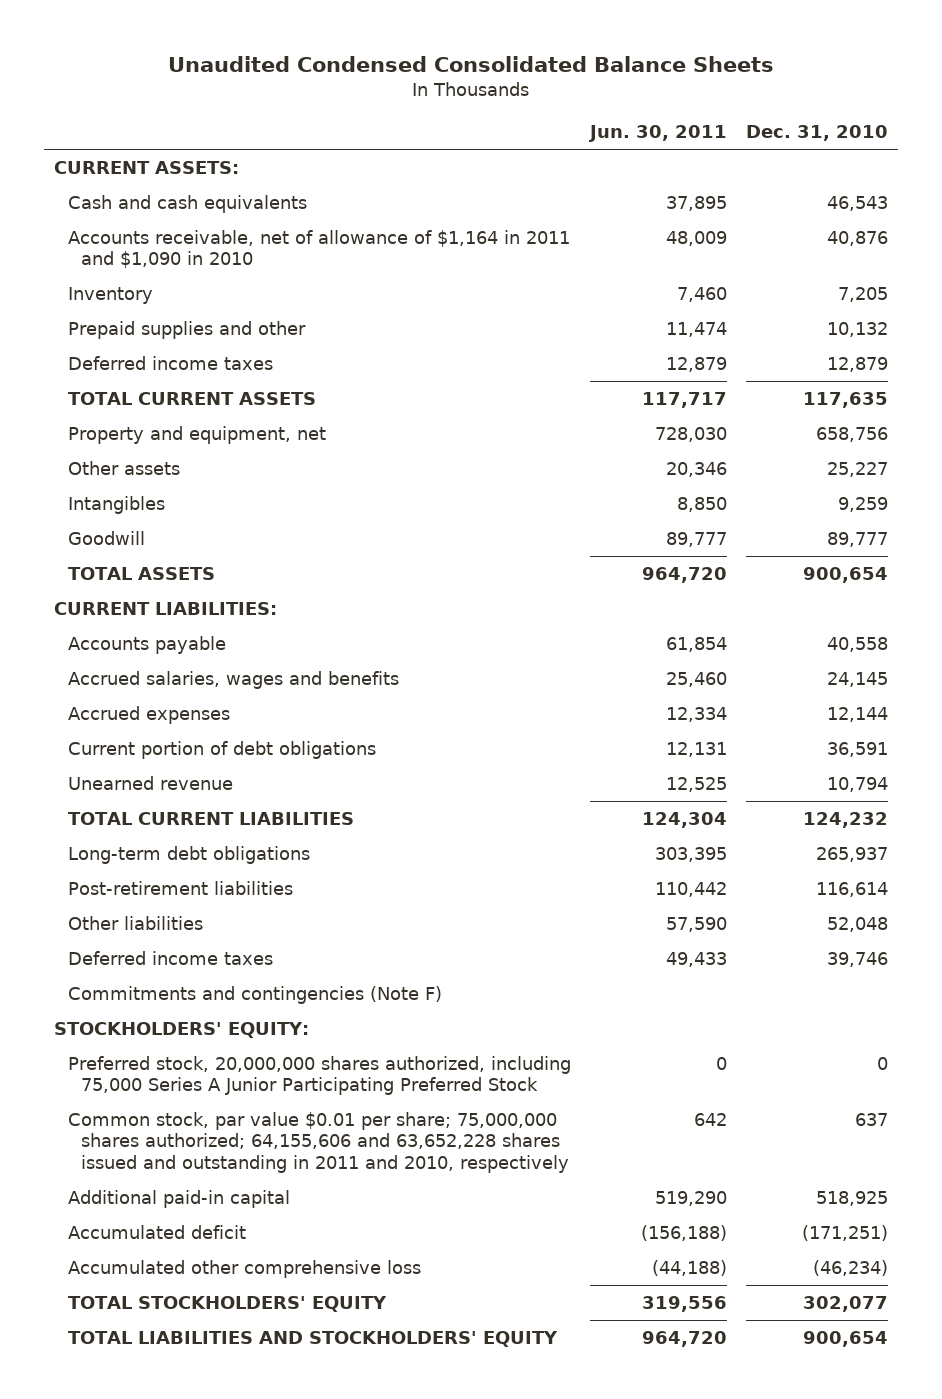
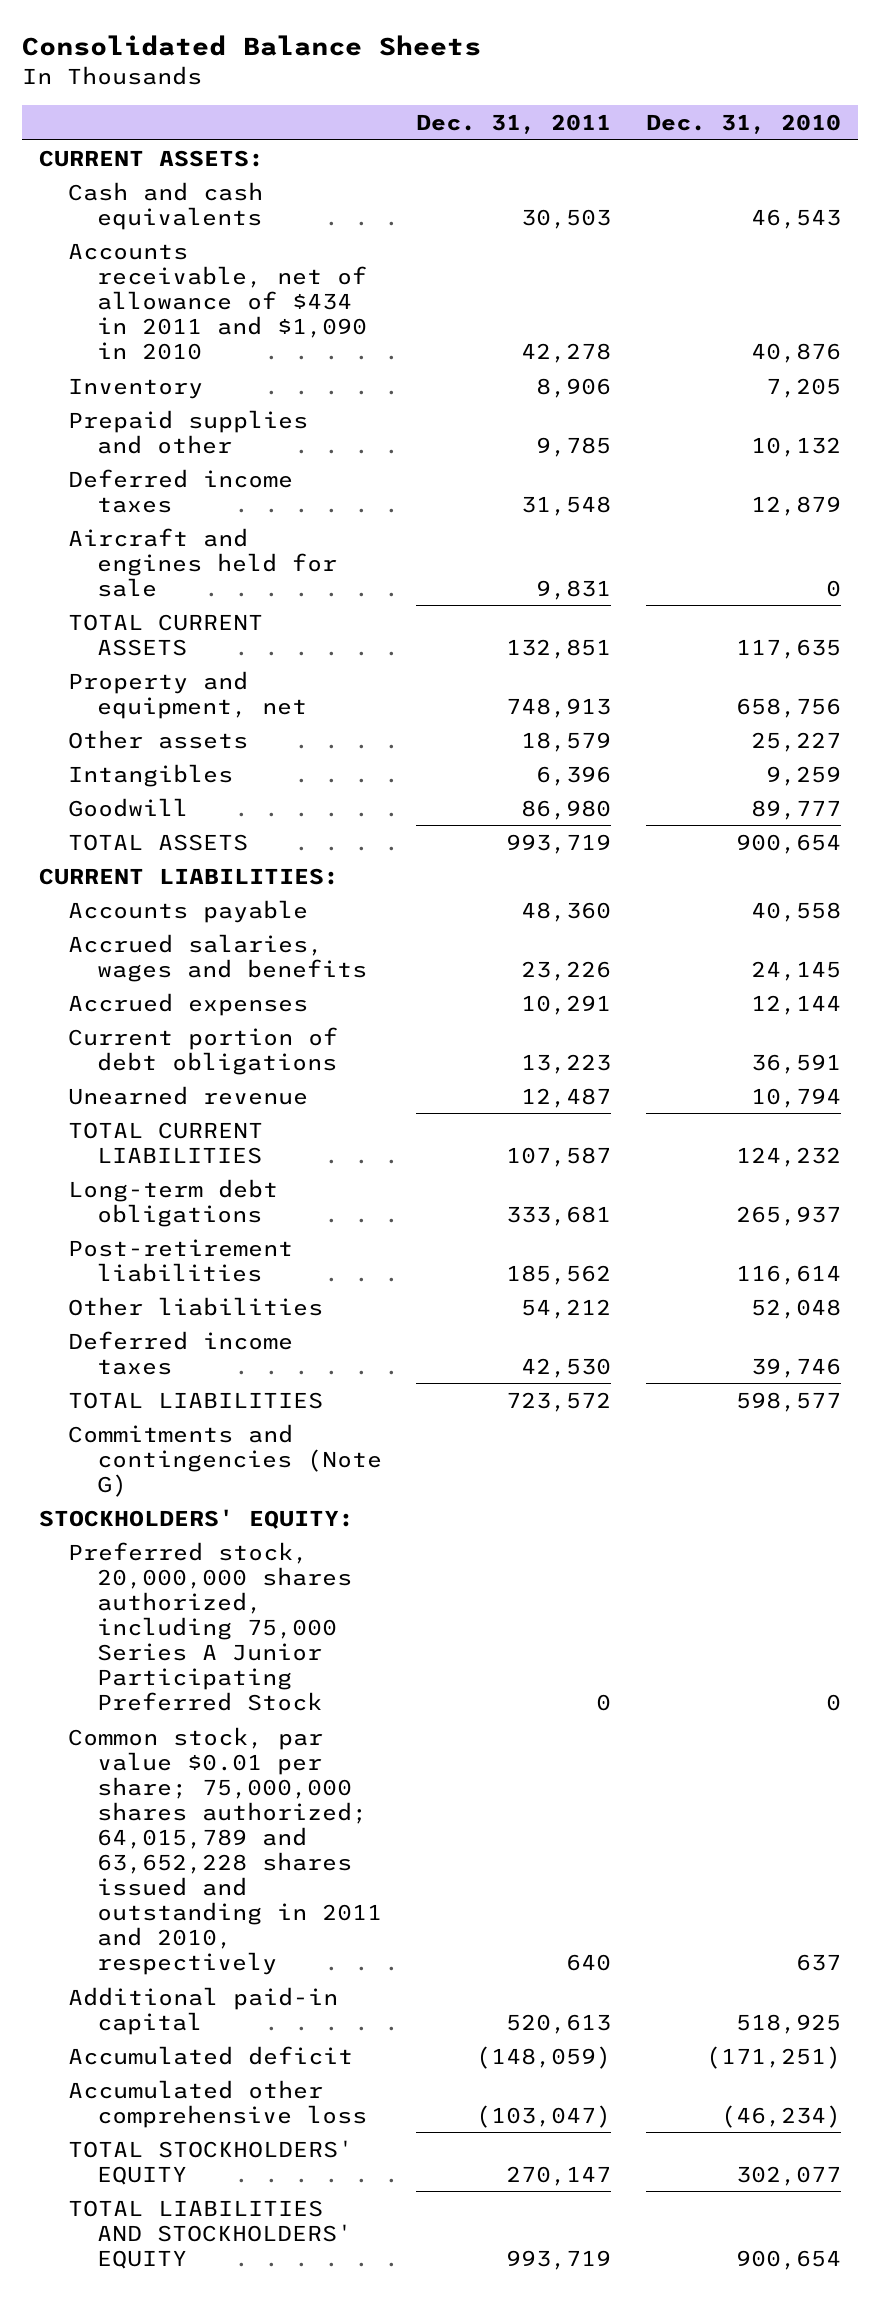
[168,56,775,73] Unaudited Condensed Consolidated Balance Sheets -> [21,35,481,57] Consolidated Balance Sheets
[588,125,728,143] Jun. 30, 2011 -> none
none -> [416,114,612,135] Dec. 31, 2011
[67,230,570,269] Accounts receivable, net of allowance of $1,164 in 2011 and $1,090 in 2010 -> [68,242,368,360] Accounts receivable, net of allowance of $434 in 2011 and $1,090 in 2010
none -> [68,527,338,597] Aircraft and engines held for sale
none -> [68,1391,324,1409] TOTAL LIABILITIES
[67,986,442,1005] Commitments and contingencies (Note F) -> [68,1423,383,1497] Commitments and contingencies (Note G)
[67,1112,570,1173] Common stock, par value $0.01 per share; 75,000,000 shares authorized; 64,155,606 and 63,652,228 shares issued and outstanding in 2011 and 2010, respectively -> [68,1726,383,1976] Common stock, par value $0.01 per share; 75,000,000 shares authorized; 64,015,789 and 63,652,228 shares issued and outstanding in 2011 and 2010, respectively

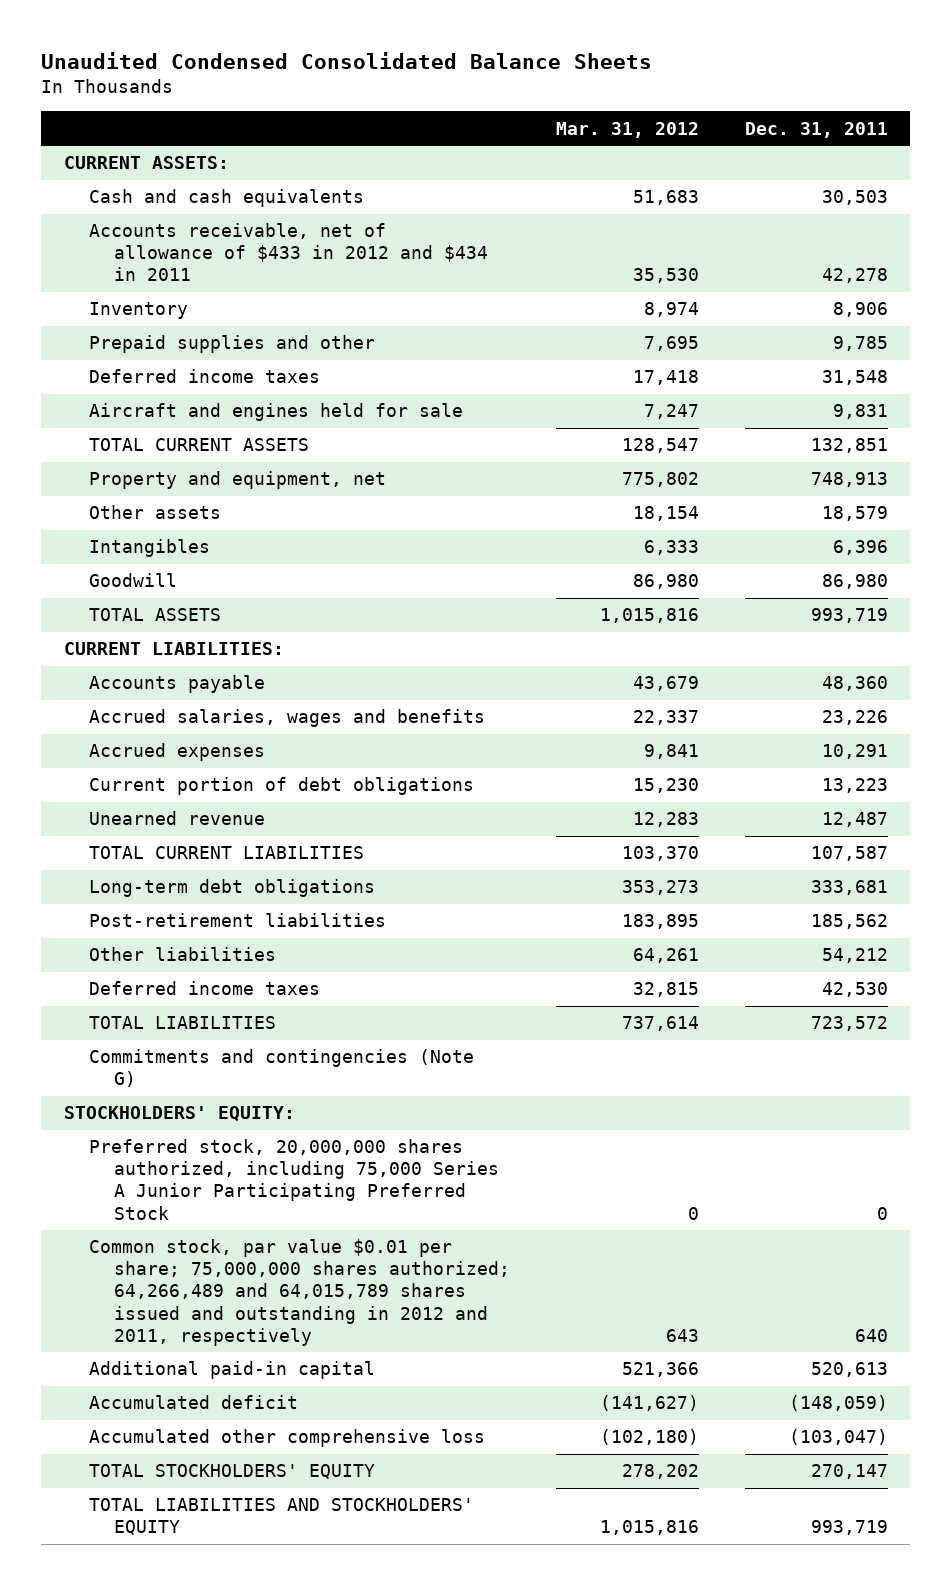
[21,35,481,57] Consolidated Balance Sheets -> [41,52,653,70] Unaudited Condensed Consolidated Balance Sheets
[645,114,841,135] Dec. 31, 2010 -> none
none -> [555,121,699,138] Mar. 31, 2012
[68,242,368,360] Accounts receivable, net of allowance of $434 in 2011 and $1,090 in 2010 -> [89,223,489,282] Accounts receivable, net of allowance of $433 in 2012 and $434 in 2011
[68,1726,383,1976] Common stock, par value $0.01 per share; 75,000,000 shares authorized; 64,015,789 and 63,652,228 shares issued and outstanding in 2011 and 2010, respectively -> [89,1239,511,1346] Common stock, par value $0.01 per share; 75,000,000 shares authorized; 64,266,489 and 64,015,789 shares issued and outstanding in 2012 and 2011, respectively

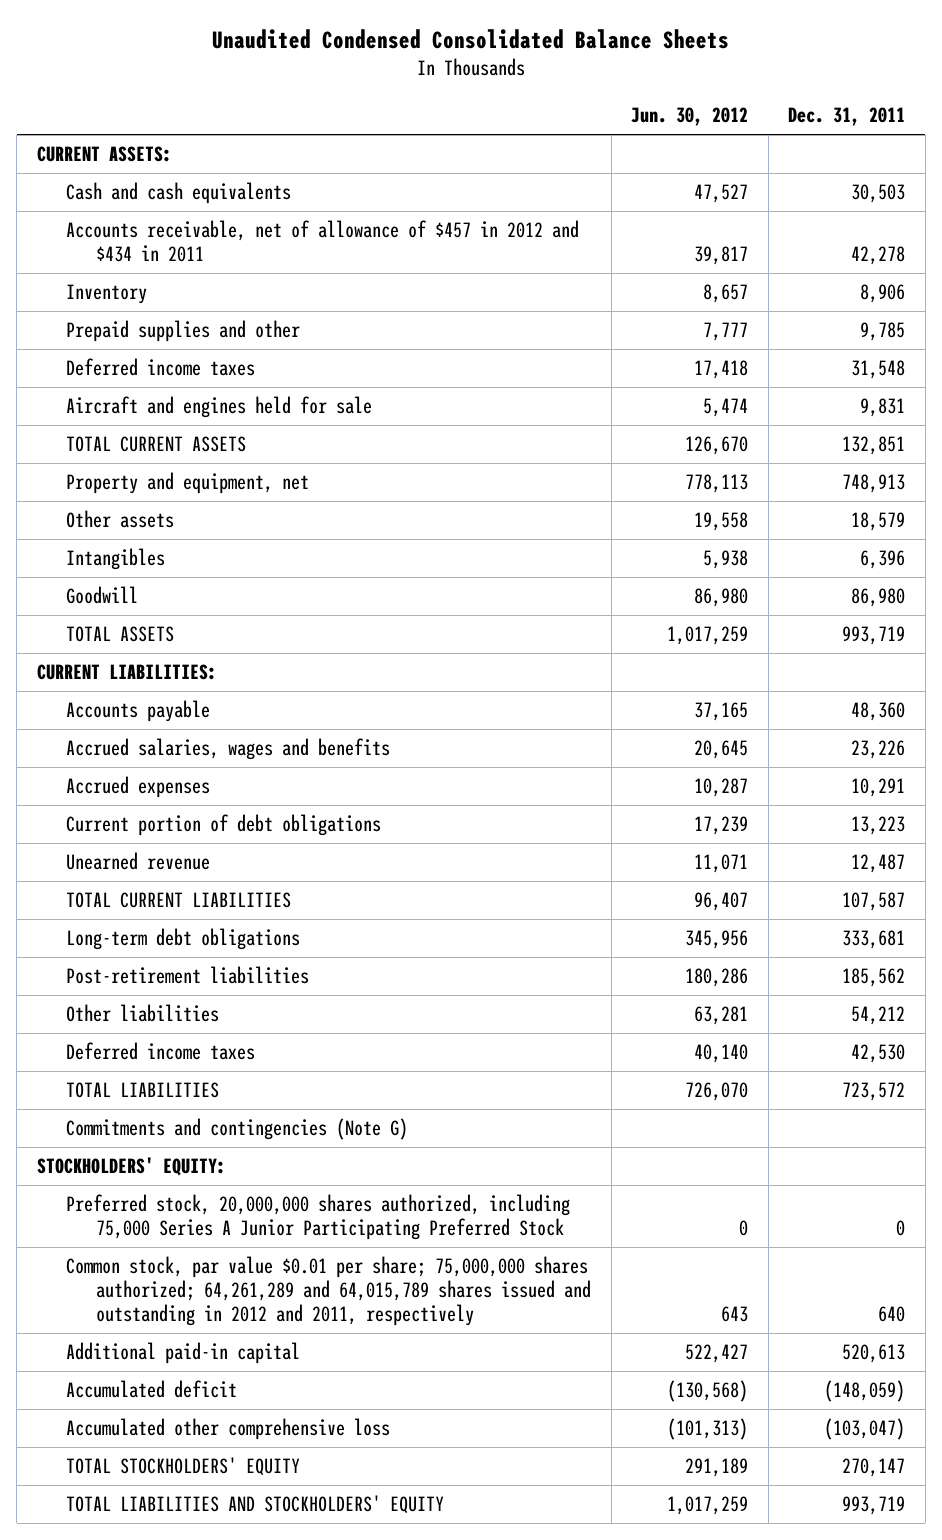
[555,121,699,138] Mar. 31, 2012 -> none
none -> [631,107,749,127] Jun. 30, 2012
[89,223,489,282] Accounts receivable, net of allowance of $433 in 2012 and $434 in 2011 -> [66,220,580,263] Accounts receivable, net of allowance of $457 in 2012 and $434 in 2011
[89,1239,511,1346] Common stock, par value $0.01 per share; 75,000,000 shares authorized; 64,266,489 and 64,015,789 shares issued and outstanding in 2012 and 2011, respectively -> [66,1256,592,1326] Common stock, par value $0.01 per share; 75,000,000 shares authorized; 64,261,289 and 64,015,789 shares issued and outstanding in 2012 and 2011, respectively

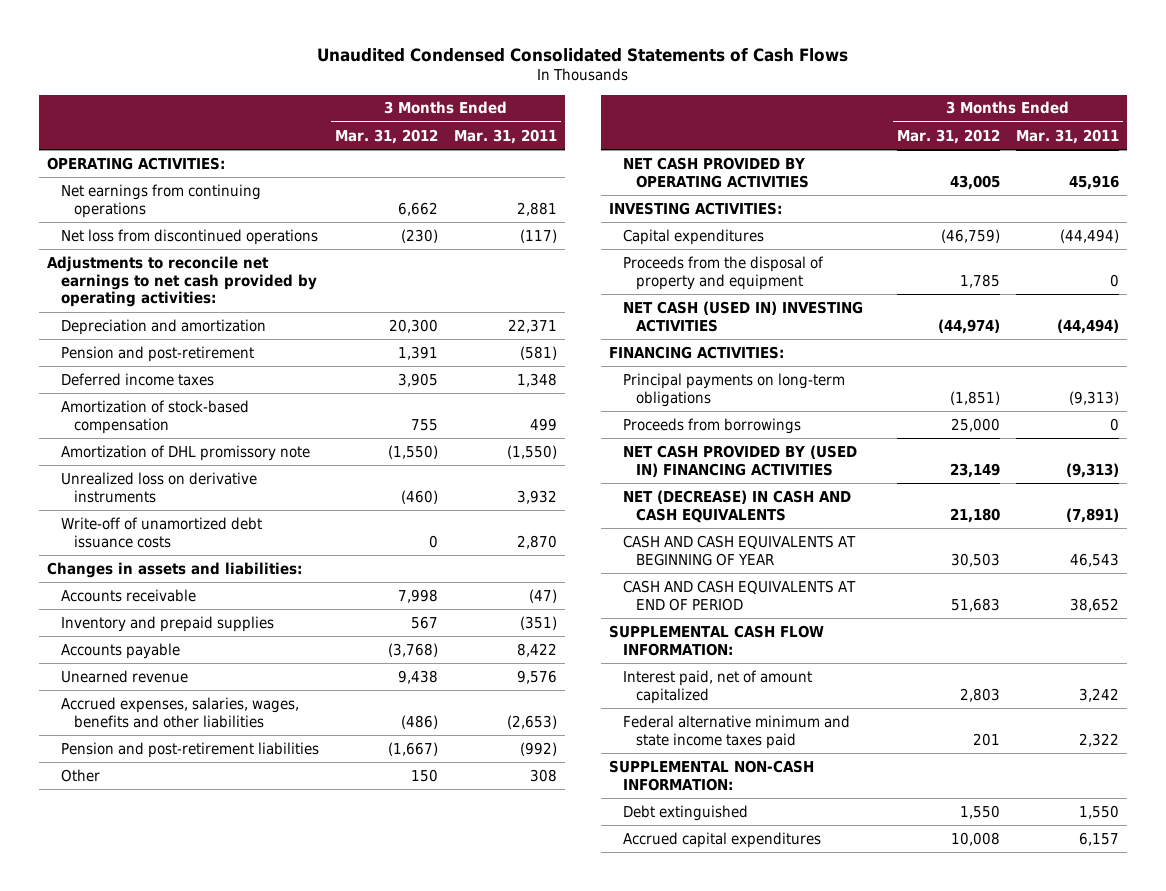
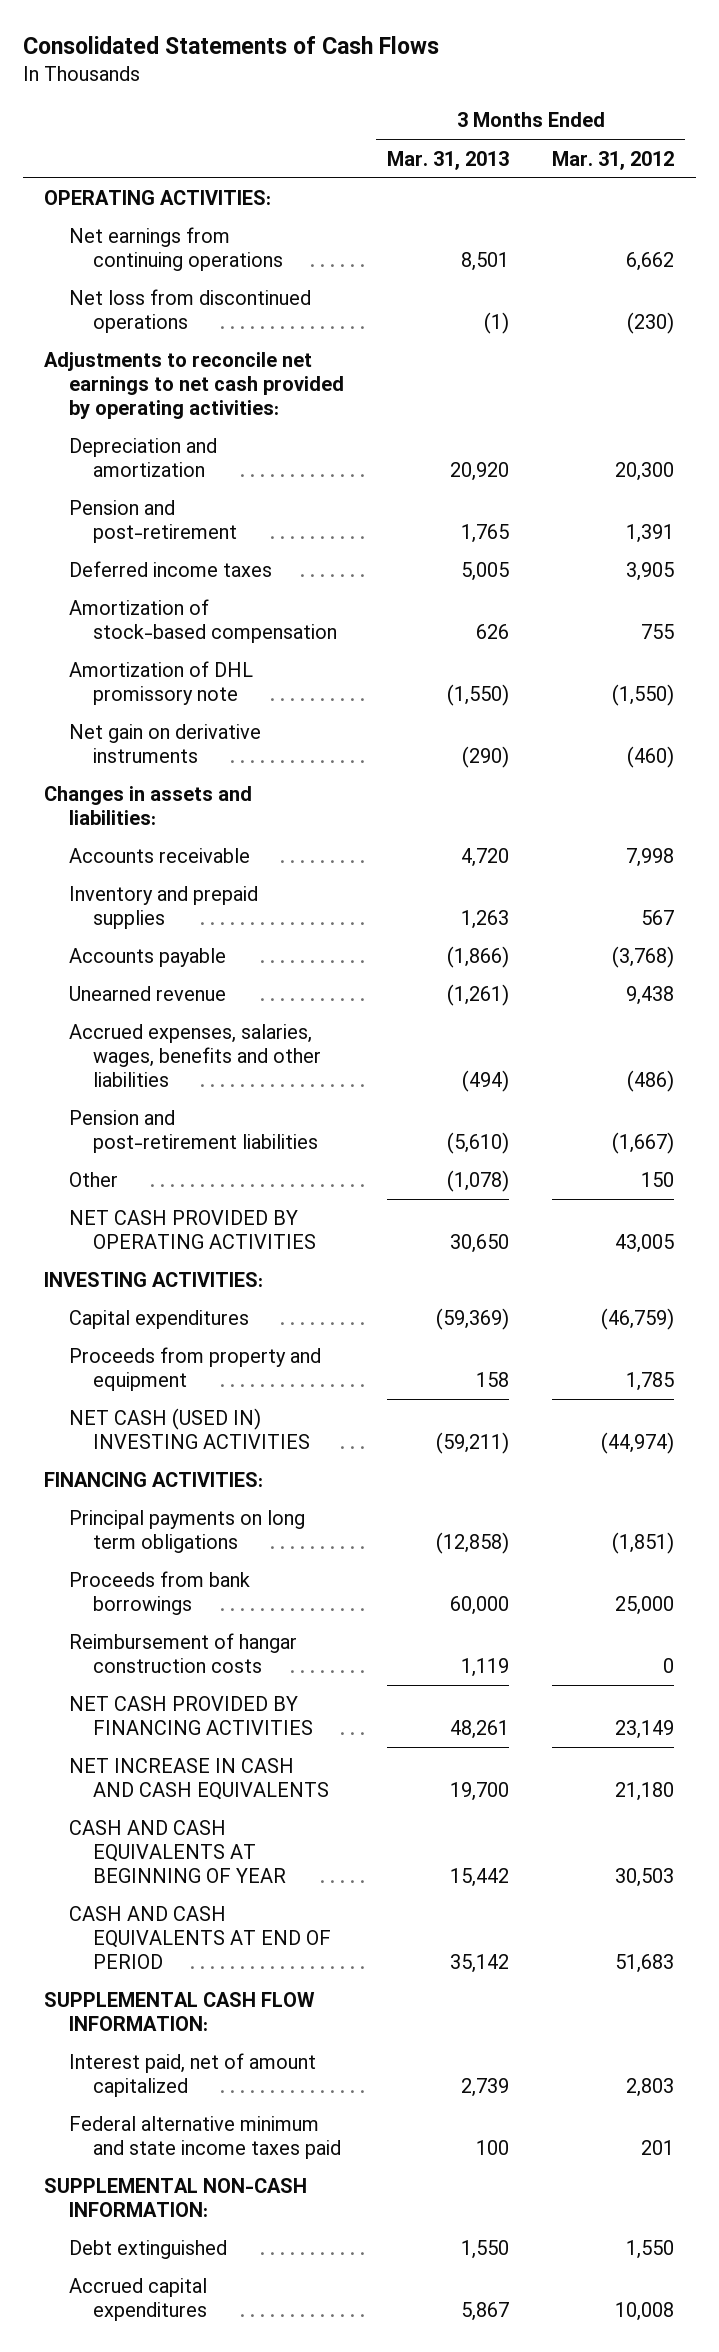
[317,48,849,63] Unaudited Condensed Consolidated Statements of Cash Flows -> [22,35,439,54] Consolidated Statements of Cash Flows
[454,128,558,144] Mar. 31, 2011 -> none
none -> [387,150,510,170] Mar. 31, 2013
[60,516,262,548] Write-off of unamortized debt issuance costs -> none
[60,471,257,503] Unrealized loss on derivative instruments -> [68,724,261,764] Net gain on derivative instruments
[622,255,824,290] Proceeds from the disposal of property and equipment -> [68,1347,321,1392] Proceeds from property and equipment
[622,372,845,407] Principal payments on long-term obligations -> [68,1510,305,1554] Principal payments on long term obligations
[622,417,801,434] Proceeds from borrowings -> [68,1571,250,1616] Proceeds from bank borrowings
none -> [68,1633,297,1674] Reimbursement of hangar construction costs
[622,444,857,477] NET CASH PROVIDED BY (USED IN) FINANCING ACTIVITIES -> [68,1696,314,1736] NET CASH PROVIDED BY FINANCING ACTIVITIES
[622,489,851,523] NET (DECREASE) IN CASH AND CASH EQUIVALENTS -> [68,1758,330,1801] NET INCREASE IN CASH AND CASH EQUIVALENTS

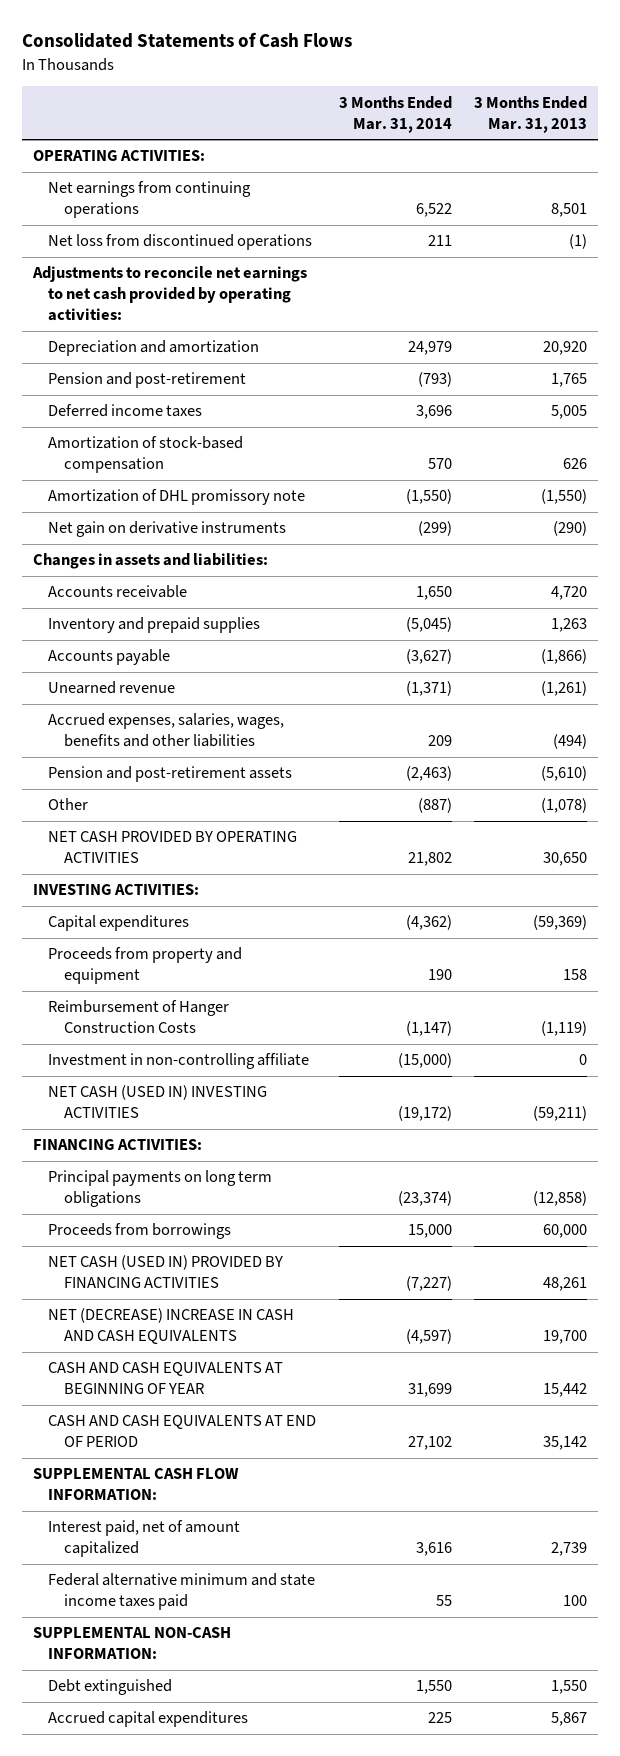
[552,150,675,170] Mar. 31, 2012 -> none
none -> [338,95,452,133] 3 Months Ended Mar. 31, 2014
[68,1110,319,1154] Pension and post-retirement liabilities -> [48,766,293,783] Pension and post-retirement assets
none -> [48,1000,230,1034] Reimbursement of Hanger Construction Costs
none -> [48,1053,310,1070] Investment in non-controlling affiliate
[68,1633,297,1674] Reimbursement of hangar construction costs -> none
[68,1571,250,1616] Proceeds from bank borrowings -> [48,1223,232,1240] Proceeds from borrowings
[68,1696,314,1736] NET CASH PROVIDED BY FINANCING ACTIVITIES -> [48,1255,284,1289] NET CASH (USED IN) PROVIDED BY FINANCING ACTIVITIES
[68,1758,330,1801] NET INCREASE IN CASH AND CASH EQUIVALENTS -> [48,1308,295,1345] NET (DECREASE) INCREASE IN CASH AND CASH EQUIVALENTS

